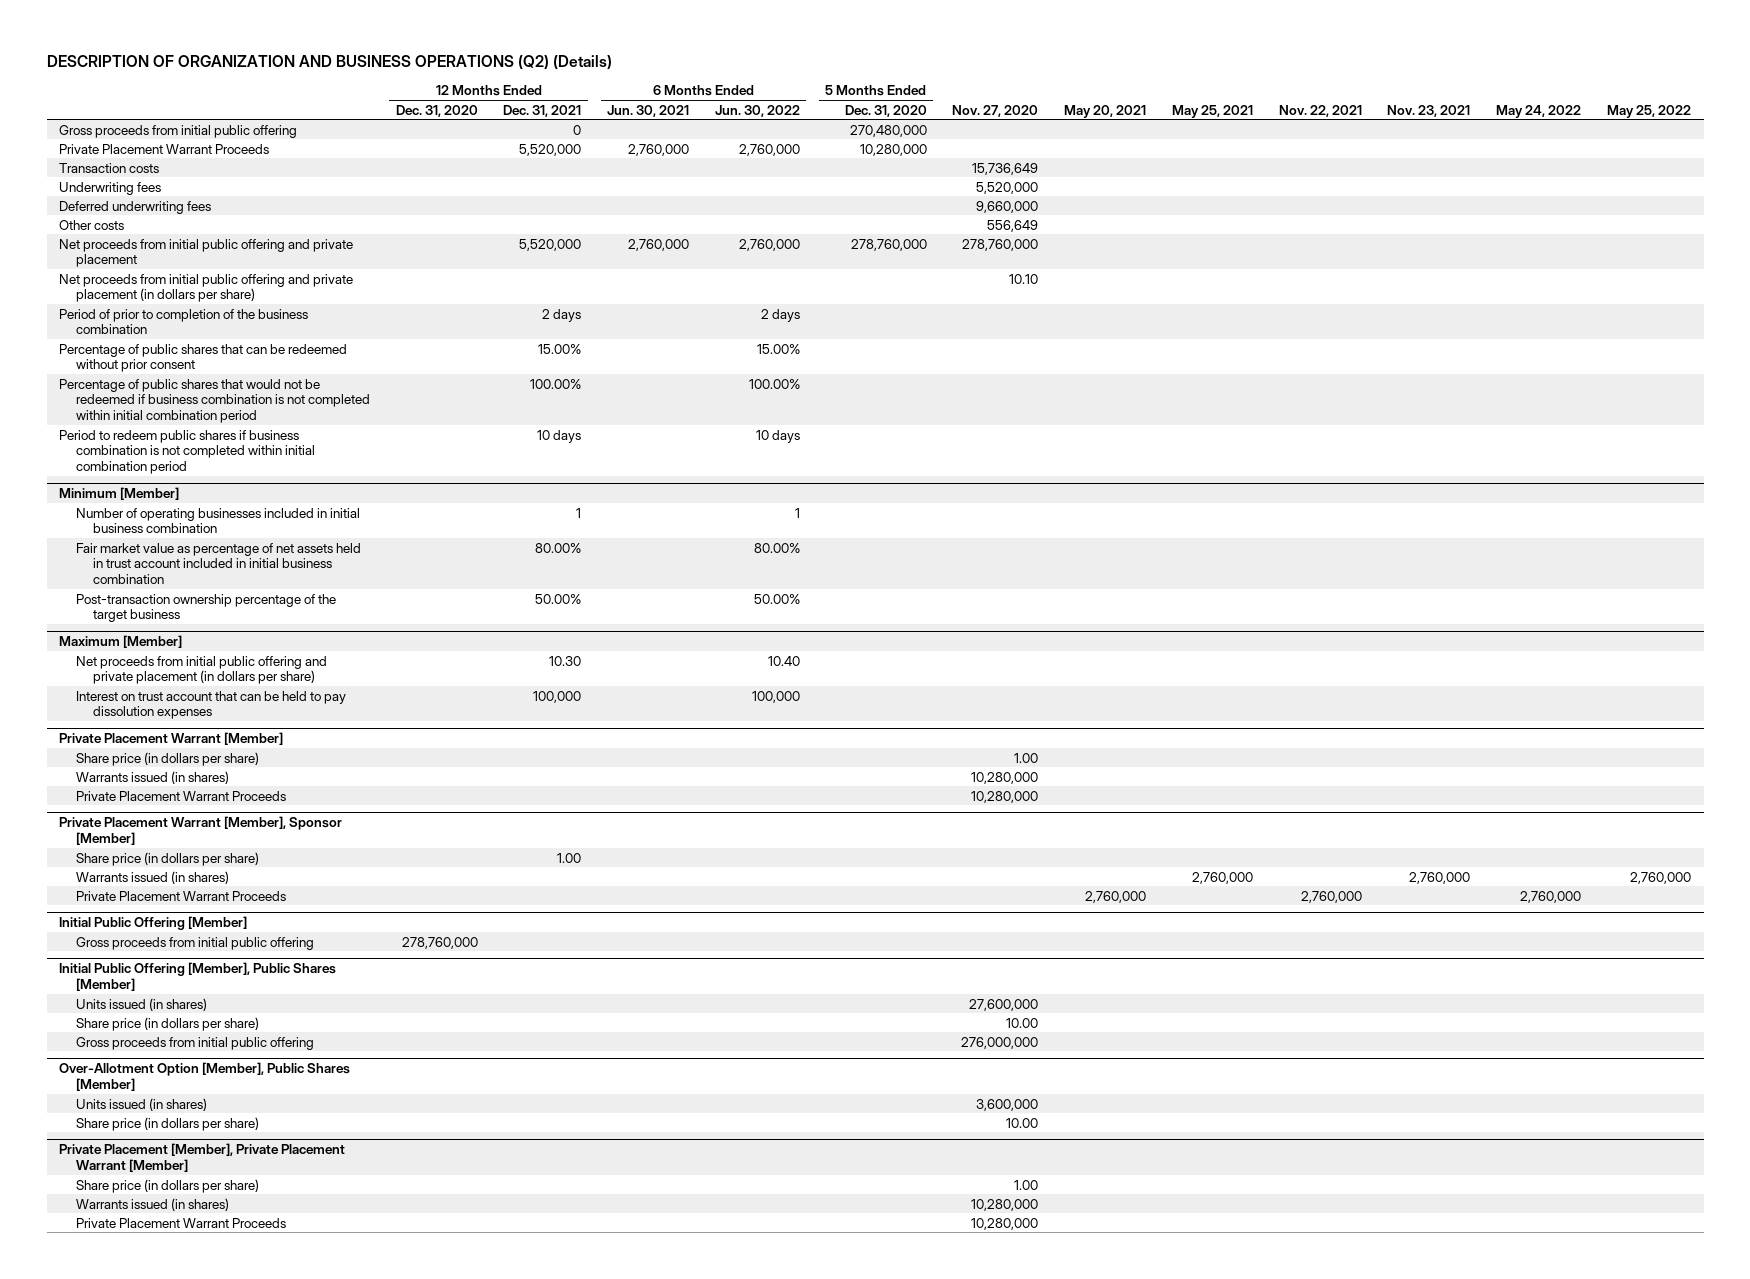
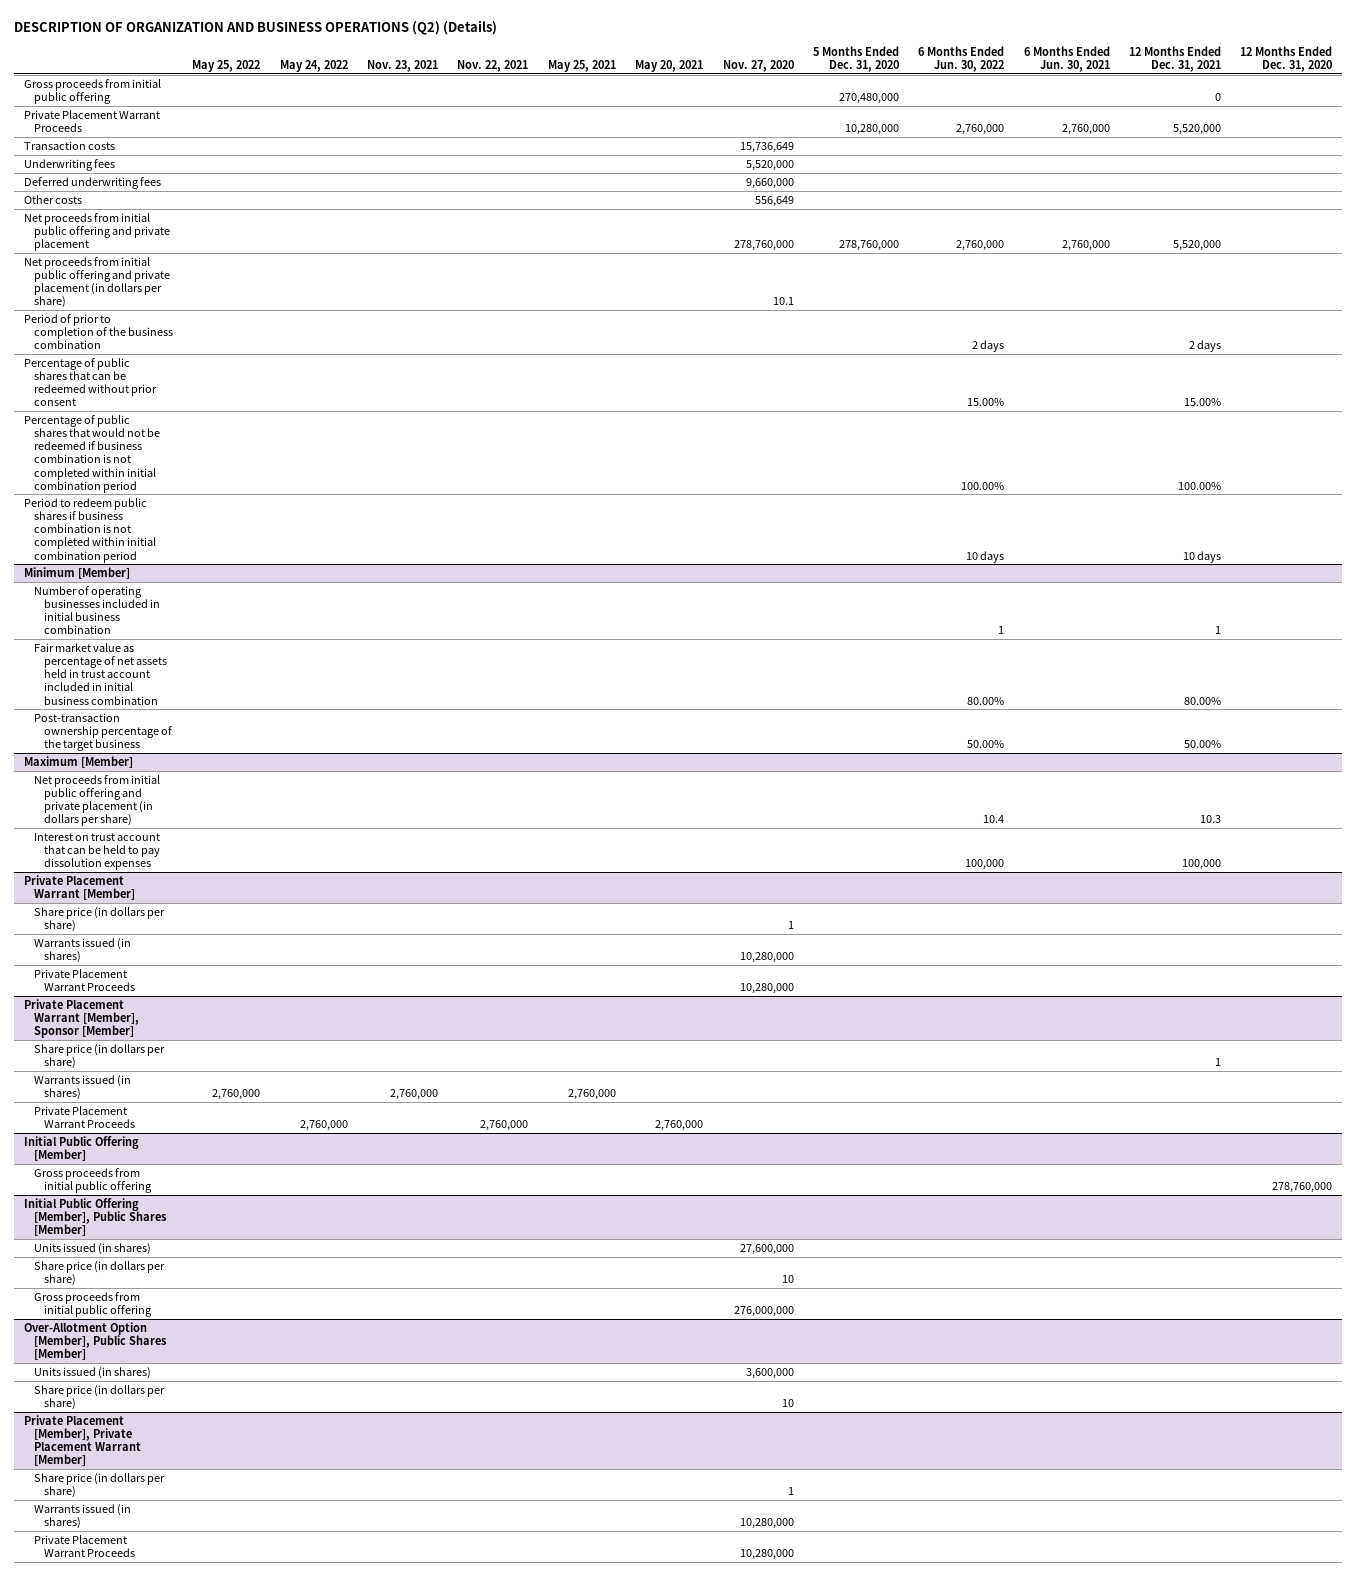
[1009,273,1039,284] 10.10 -> [772,297,794,306] 10.1
[549,655,582,666] 10.30 -> [1200,815,1222,824] 10.3
[767,655,800,666] 10.40 -> [983,815,1005,824] 10.4
[1014,752,1039,763] 1.00 -> [787,921,794,930] 1
[557,852,582,863] 1.00 -> [1215,1058,1222,1067] 1
[1006,1017,1039,1028] 10.00 -> [781,1275,794,1284] 10
[1006,1117,1039,1128] 10.00 -> [781,1399,794,1408] 10
[1014,1179,1039,1190] 1.00 -> [787,1487,794,1496] 1

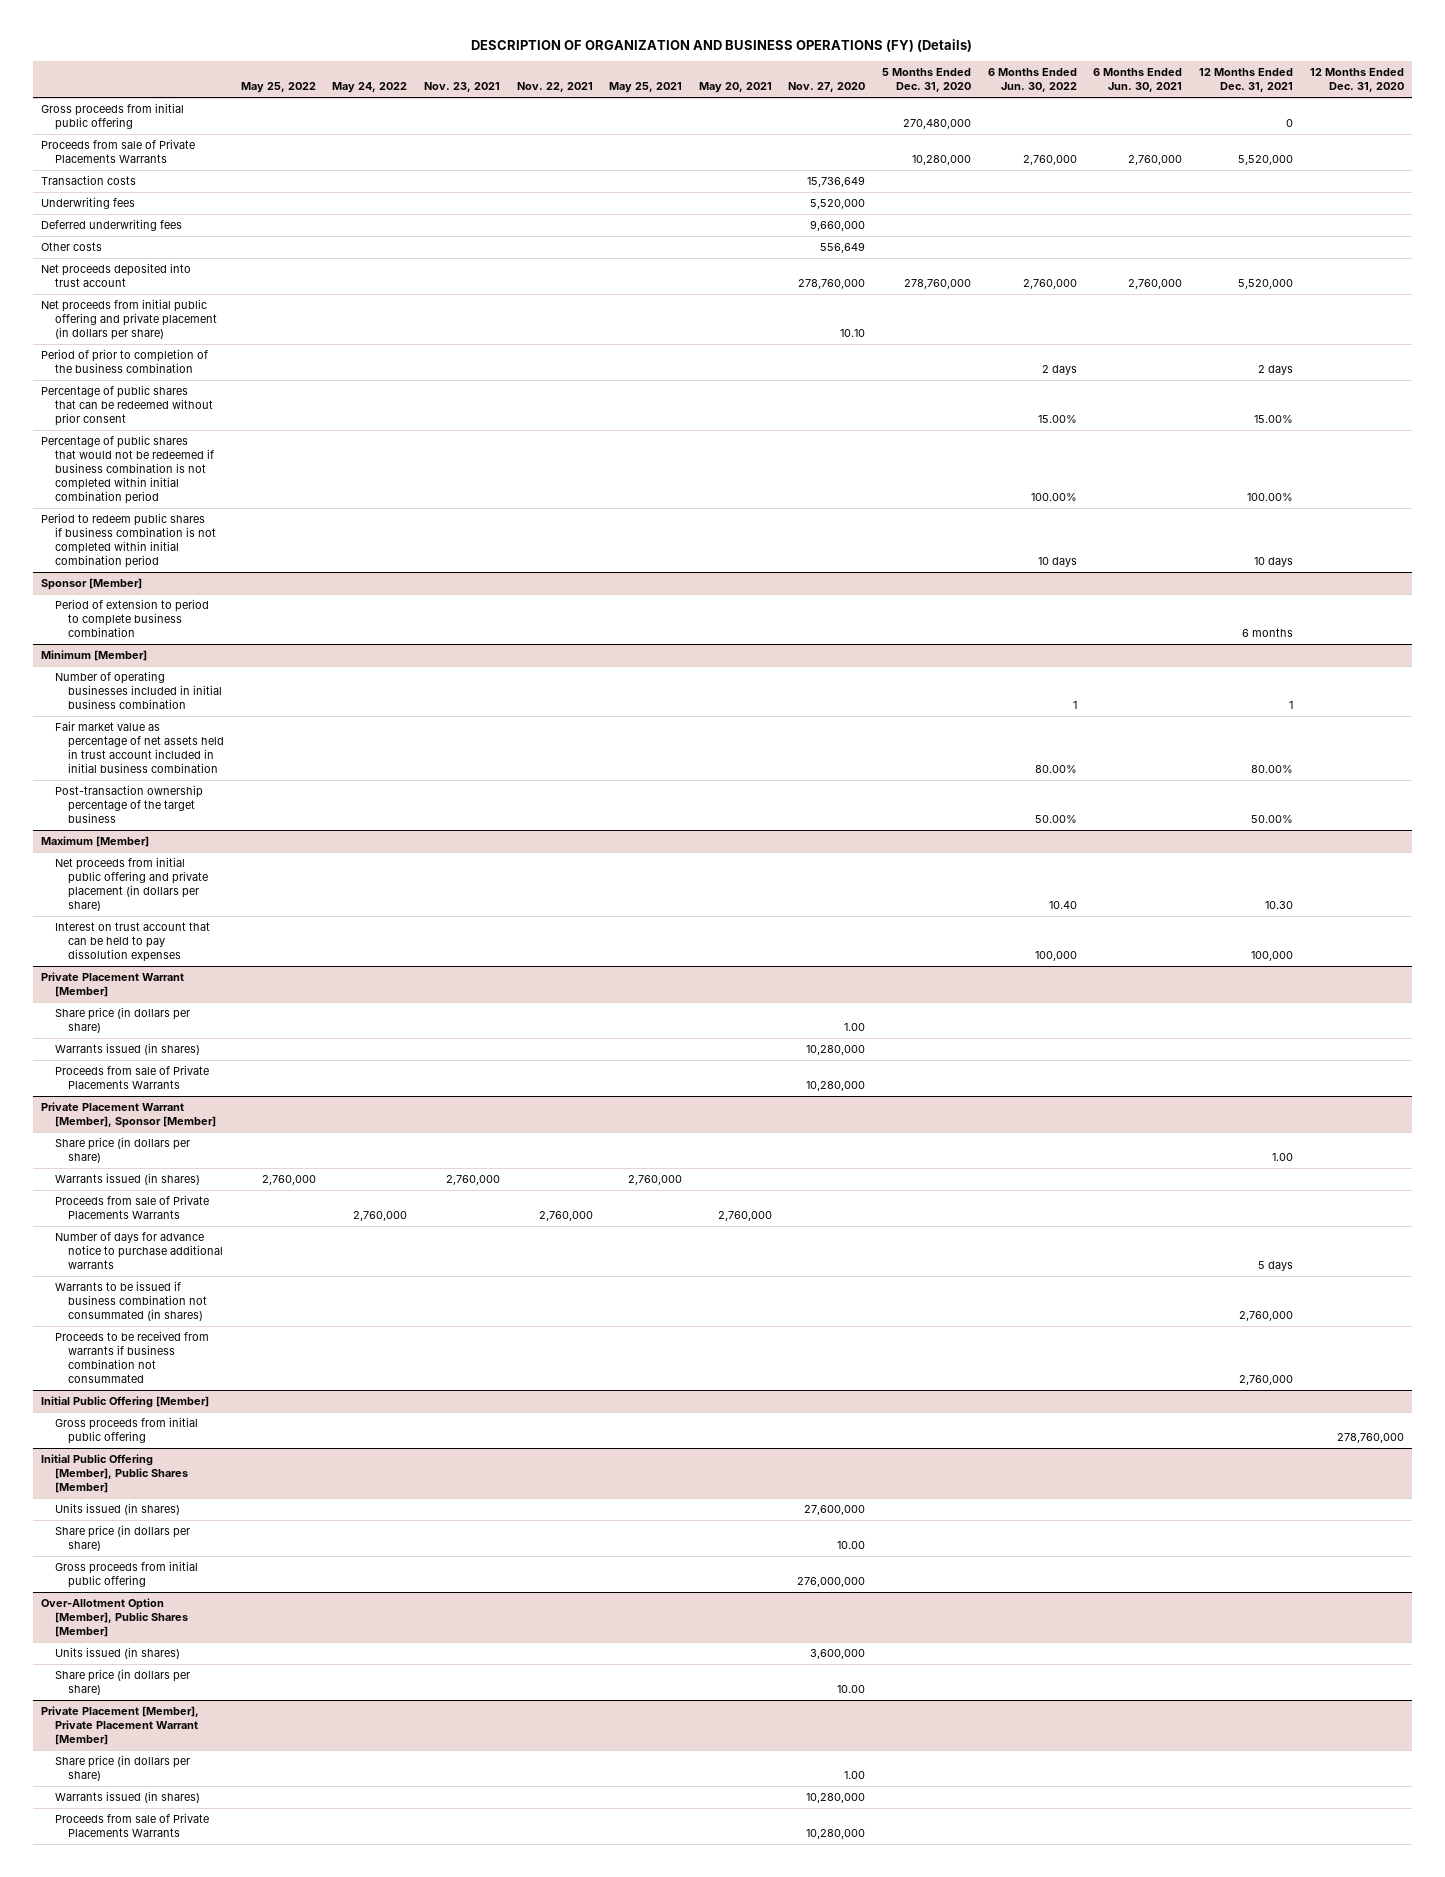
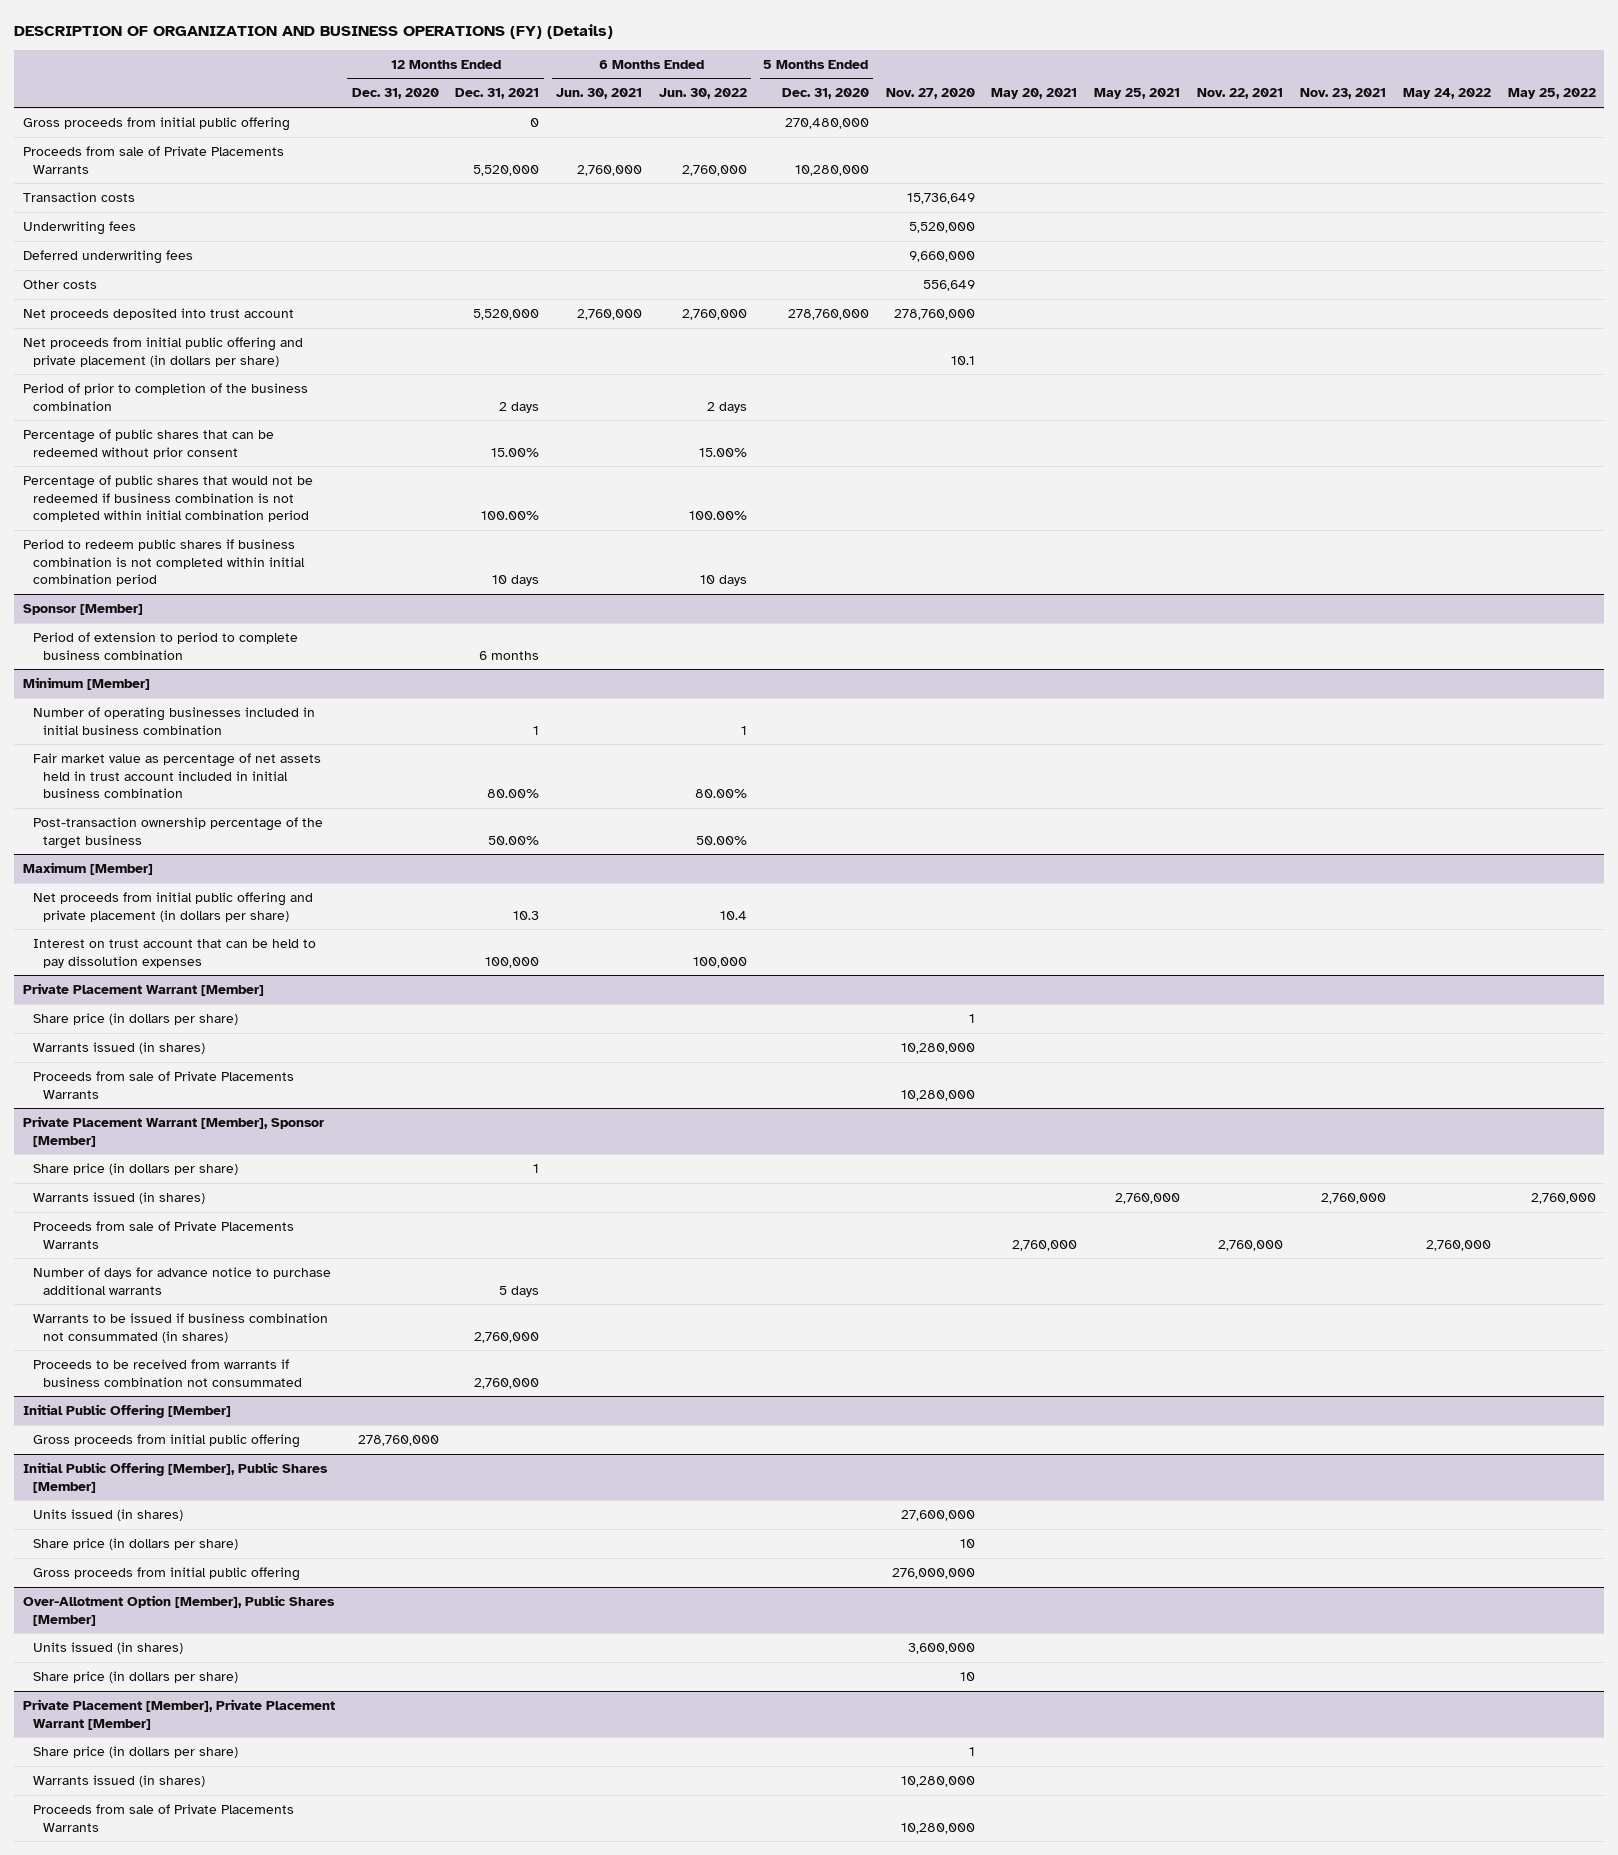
[840,328,866,337] 10.10 -> [950,355,975,365] 10.1
[1048,900,1077,909] 10.40 -> [720,910,748,920] 10.4
[1264,900,1293,909] 10.30 -> [513,910,540,920] 10.3
[844,1022,866,1031] 1.00 -> [968,1014,975,1024] 1
[1271,1152,1293,1161] 1.00 -> [533,1164,540,1174] 1
[837,1540,866,1549] 10.00 -> [959,1539,975,1549] 10
[837,1684,866,1693] 10.00 -> [959,1672,975,1682] 10
[844,1770,866,1779] 1.00 -> [968,1747,975,1757] 1

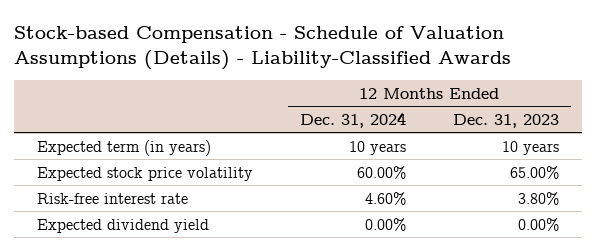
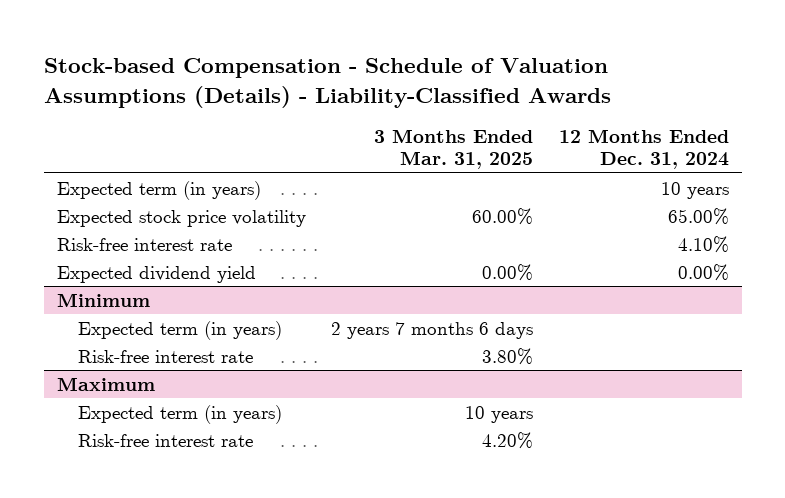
[452,113,559,128] Dec. 31, 2023 -> none
none -> [374,128,534,170] 3 Months Ended Mar. 31, 2025
[357,165,407,179] 60.00% -> [667,207,729,225] 65.00%
[365,191,407,205] 4.60% -> [677,235,729,253] 4.10%
none -> [56,292,150,307] Minimum
none -> [77,320,282,340] Expected term (in years)
none -> [77,349,253,363] Risk-free interest rate
none -> [56,376,155,391] Maximum
none -> [77,404,282,424] Expected term (in years)
none -> [77,433,253,447] Risk-free interest rate

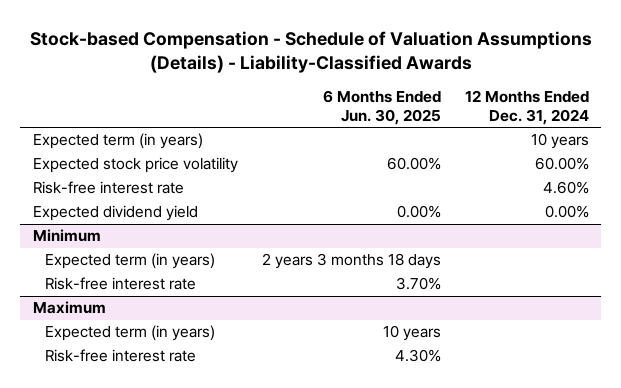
[374,128,534,170] 3 Months Ended Mar. 31, 2025 -> none
none -> [322,90,441,125] 6 Months Ended Jun. 30, 2025
[667,207,729,225] 65.00% -> [534,157,589,171] 60.00%
[677,235,729,253] 4.10% -> [542,181,589,195] 4.60%

